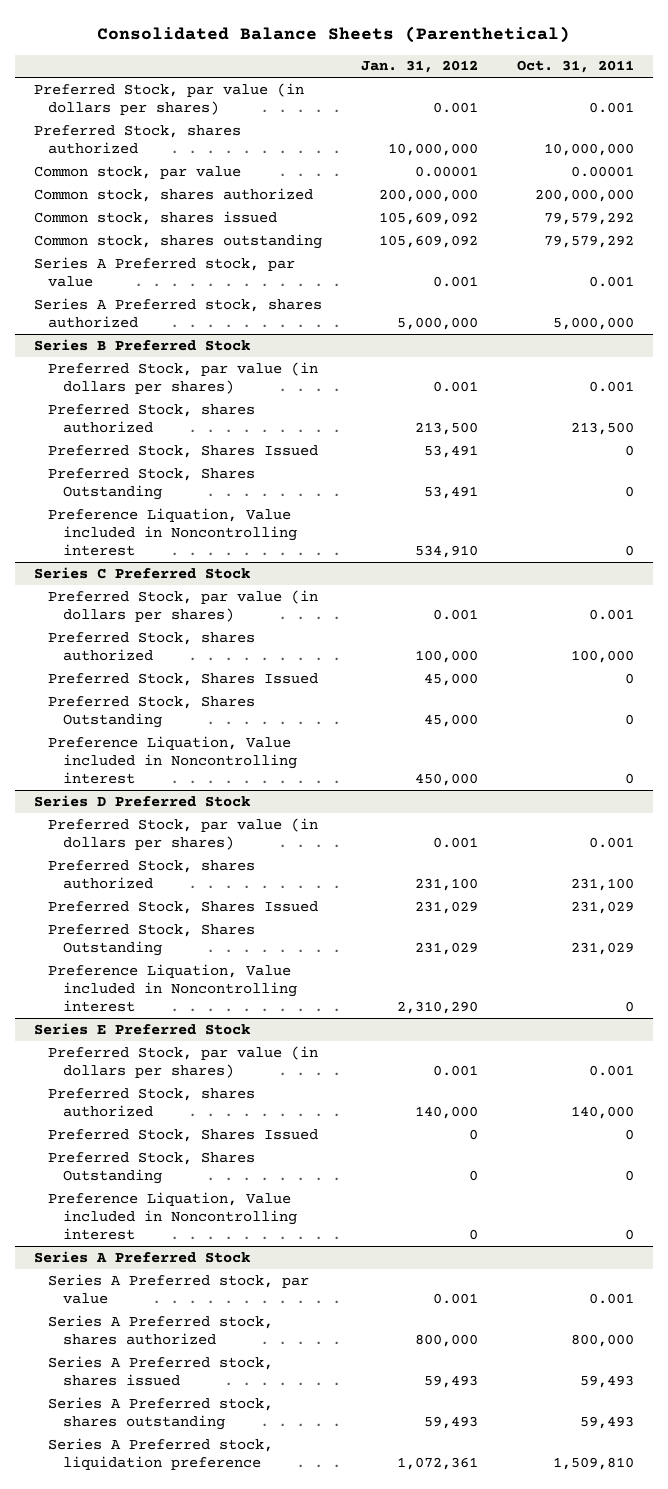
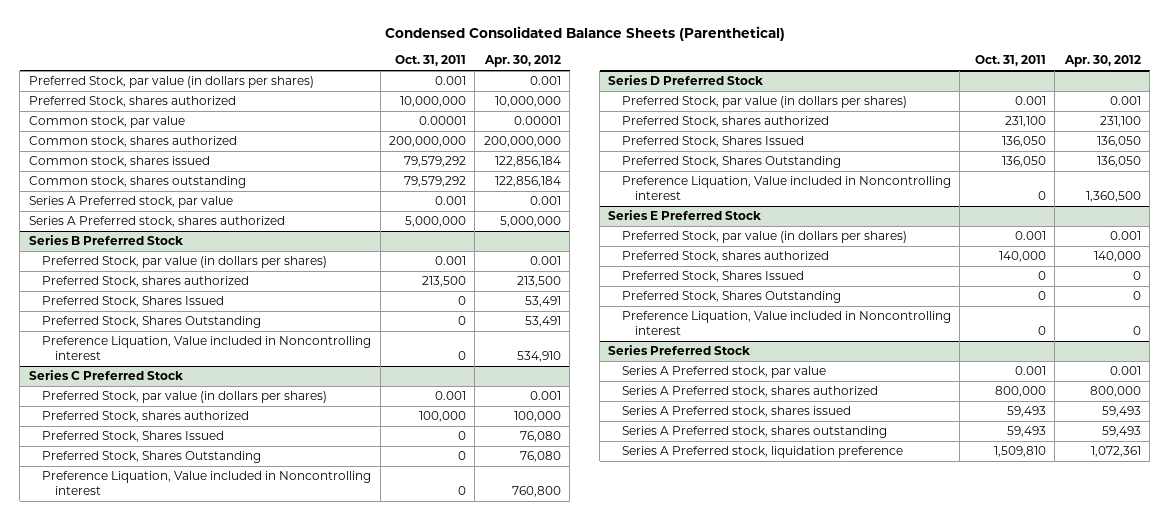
[96,25,570,43] Consolidated Balance Sheets (Parenthetical) -> [384,26,785,42] Condensed Consolidated Balance Sheets (Parenthetical)
[360,60,478,74] Jan. 31, 2012 -> none
none -> [483,55,561,68] Apr. 30, 2012
[570,900,634,914] 231,029 -> [1001,136,1046,148] 136,050
[570,942,634,956] 231,029 -> [1001,156,1046,168] 136,050
[34,1250,251,1263] Series A Preferred Stock -> [608,345,751,356] Series Preferred Stock

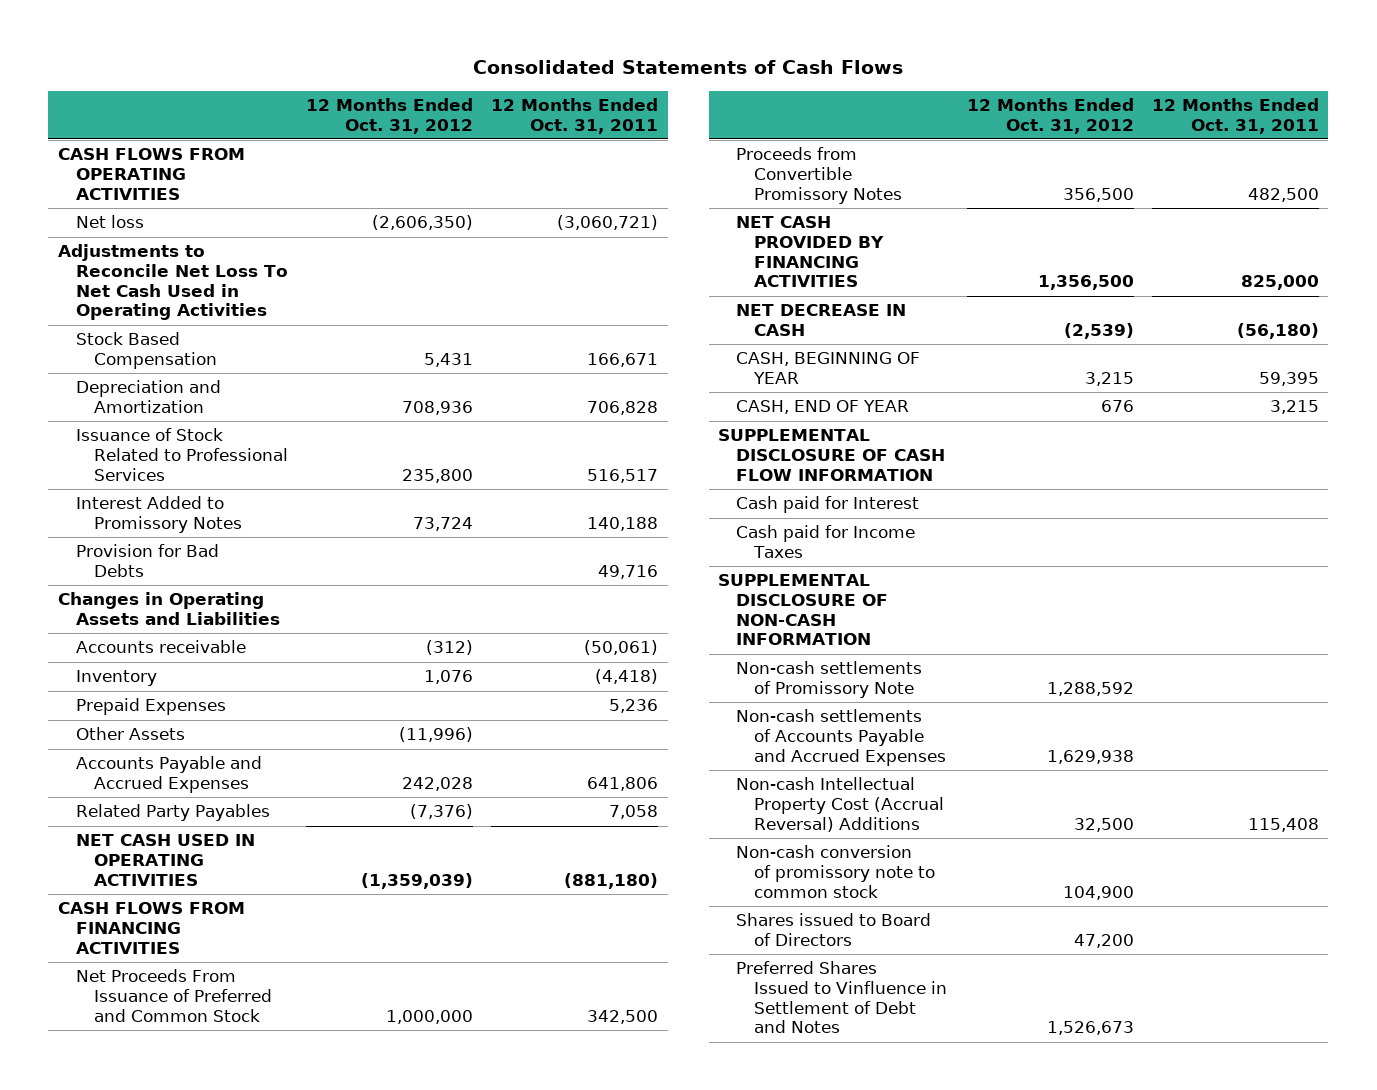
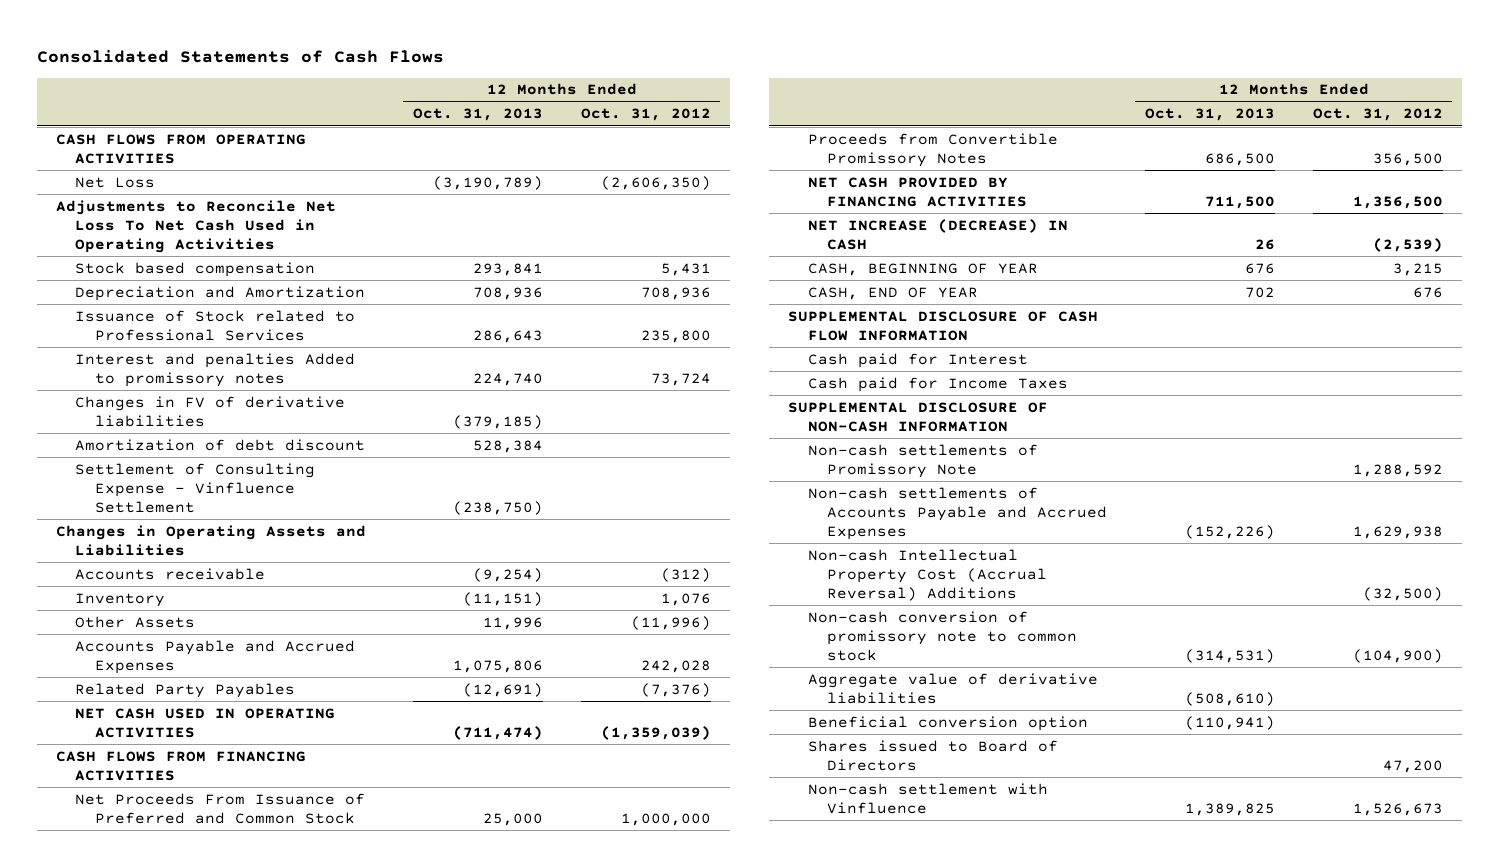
[491,98,659,134] 12 Months Ended Oct. 31, 2011 -> none
none -> [412,108,543,122] Oct. 31, 2013
[75,215,144,229] Net loss -> [75,176,156,188] Net Loss
[75,332,217,369] Stock Based Compensation -> [75,261,316,277] Stock based compensation
[75,544,219,577] Provision for Bad Debts -> none
[75,428,288,481] Issuance of Stock Related to Professional Services -> [75,309,356,341] Issuance of Stock related to Professional Services
[75,496,242,533] Interest Added to Promissory Notes -> [75,352,356,387] Interest and penalties Added to promissory notes
none -> [75,395,346,427] Changes in FV of derivative liabilities
none -> [75,438,366,451] Amortization of debt discount
none -> [75,462,316,513] Settlement of Consulting Expense - Vinfluence Settlement
[75,698,226,716] Prepaid Expenses -> none
[736,304,907,336] NET DECREASE IN CASH -> [807,218,1068,250] NET INCREASE (DECREASE) IN CASH
[1073,817,1134,832] 32,500 -> [1362,586,1443,601] (32,500)
[1062,885,1134,900] 104,900 -> [1352,648,1443,663] (104,900)
none -> [807,672,1098,704] Aggregate value of derivative liabilities
none -> [807,715,1088,731] Beneficial conversion option
[736,961,948,1034] Preferred Shares Issued to Vinfluence in Settlement of Debt and Notes -> [807,782,1048,814] Non-cash settlement with Vinfluence

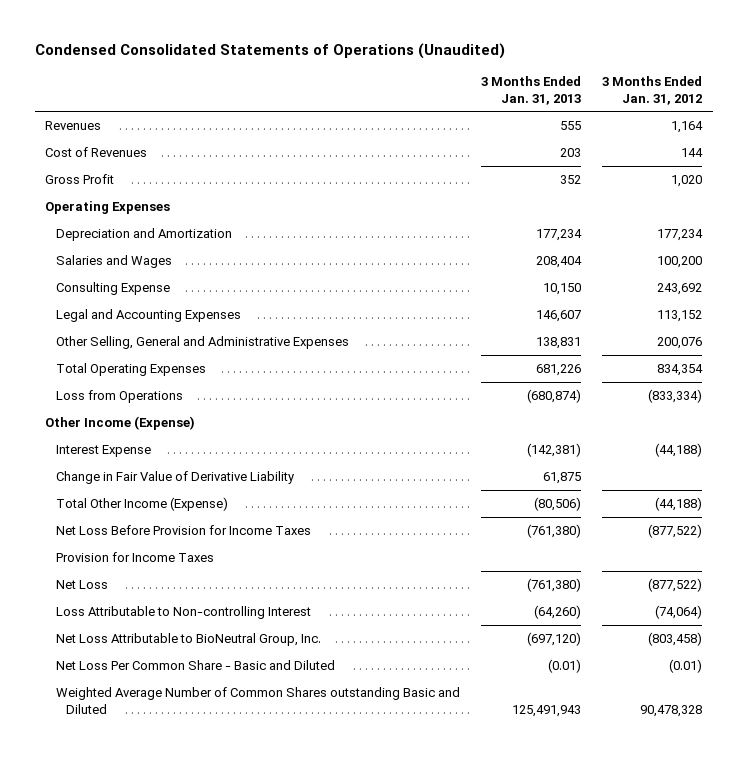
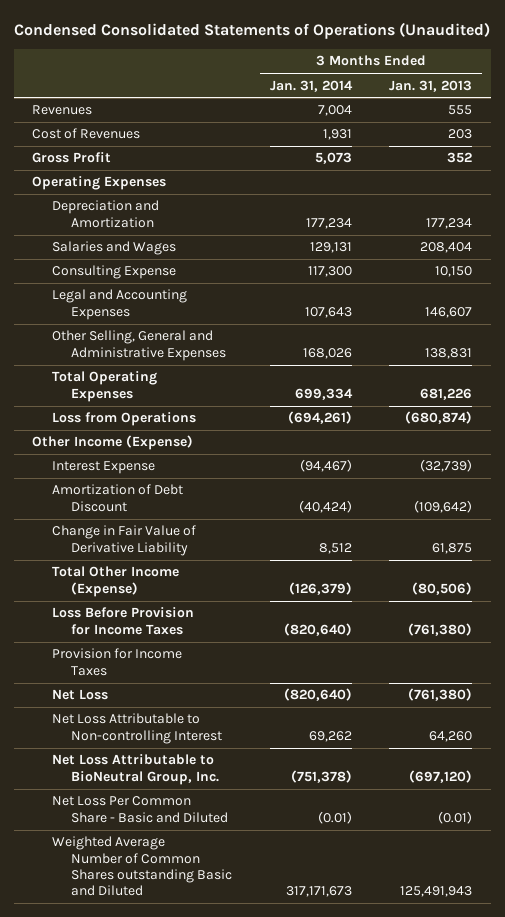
[602,75,703,105] 3 Months Ended Jan. 31, 2012 -> none
none -> [269,79,353,92] Jan. 31, 2014
[527,442,582,457] (142,381) -> [420,459,473,473] (32,739)
none -> [51,484,183,512] Amortization of Debt Discount
[55,524,311,535] Net Loss Before Provision for Income Taxes -> [51,607,194,635] Loss Before Provision for Income Taxes
[55,605,311,619] Loss Attributable to Non-controlling Interest -> [51,713,223,744] Net Loss Attributable to Non-controlling Interest
[534,604,582,619] (64,260) -> [429,730,473,742] 64,260

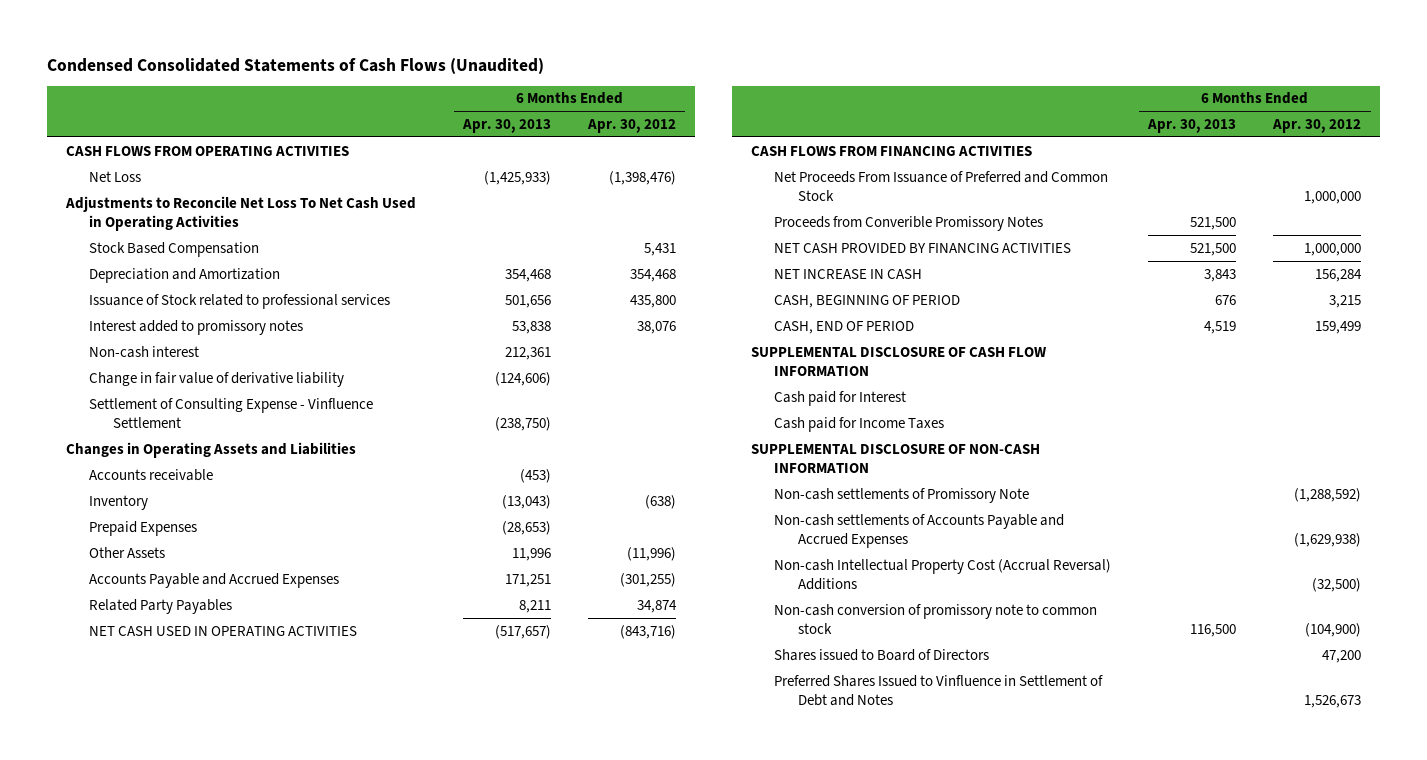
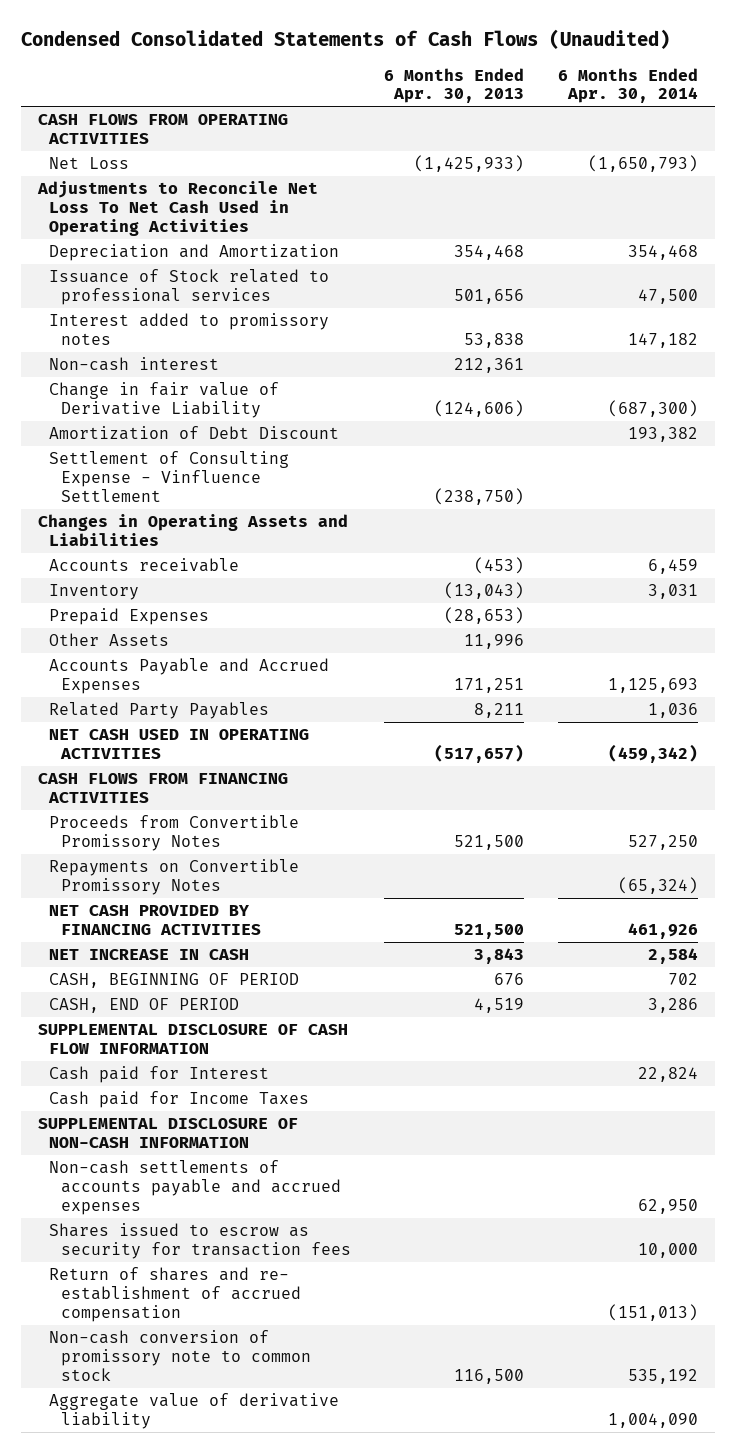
[587,118,677,133] Apr. 30, 2012 -> none
none -> [557,67,698,104] 6 Months Ended Apr. 30, 2014
[89,241,260,257] Stock Based Compensation -> none
[89,371,345,387] Change in fair value of derivative liability -> [49,382,280,418] Change in fair value of Derivative Liability
none -> [49,426,340,441] Amortization of Debt Discount
[774,170,1109,201] Net Proceeds From Issuance of Preferred and Common Stock -> none
[774,215,1044,231] Proceeds from Converible Promissory Notes -> [49,815,300,851] Proceeds from Convertible Promissory Notes
none -> [49,859,300,895] Repayments on Convertible Promissory Notes
[774,487,1030,503] Non-cash settlements of Promissory Note -> none
[774,558,1112,590] Non-cash Intellectual Property Cost (Accrual Reversal) Additions -> none
[774,513,1065,548] Non-cash settlements of Accounts Payable and Accrued Expenses -> [49,1160,341,1215] Non-cash settlements of accounts payable and accrued expenses
none -> [49,1223,351,1259] Shares issued to escrow as security for transaction fees
none -> [49,1267,301,1322] Return of shares and re- establishment of accrued compensation
[774,648,990,661] Shares issued to Board of Directors -> none
[774,674,1104,706] Preferred Shares Issued to Vinfluence in Settlement of Debt and Notes -> none
none -> [49,1393,340,1429] Aggregate value of derivative liability

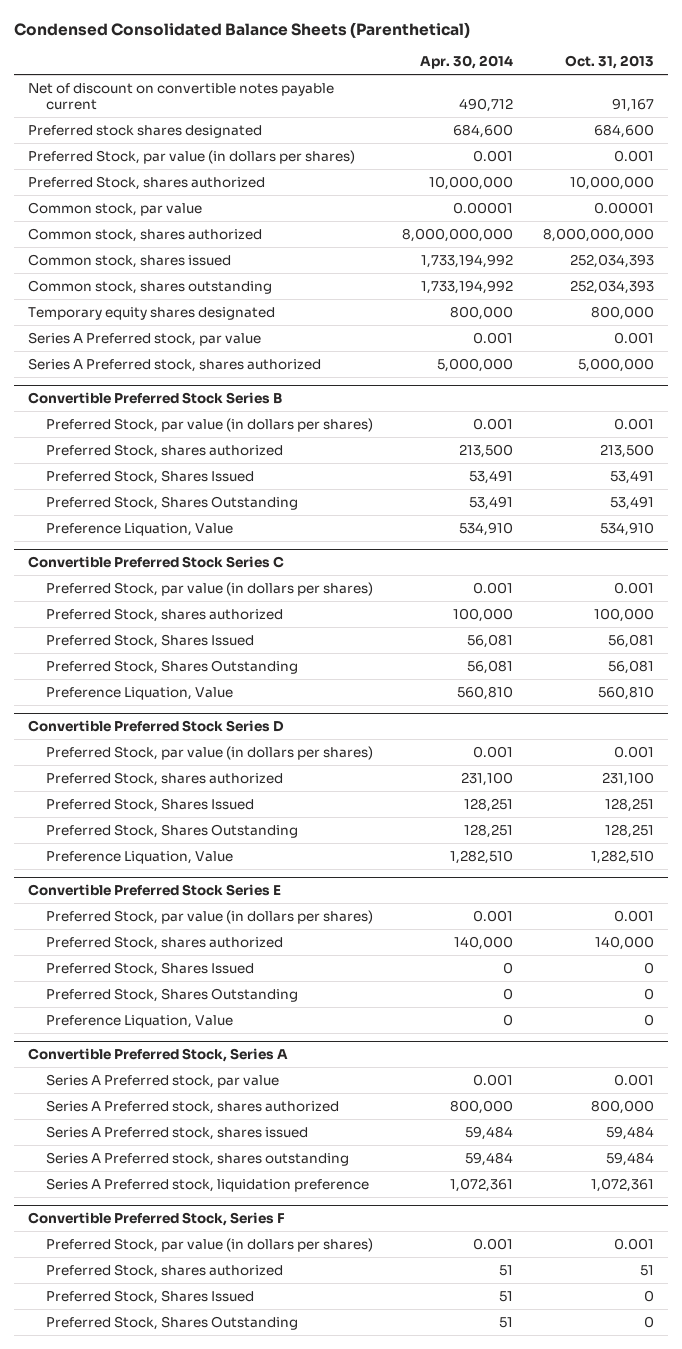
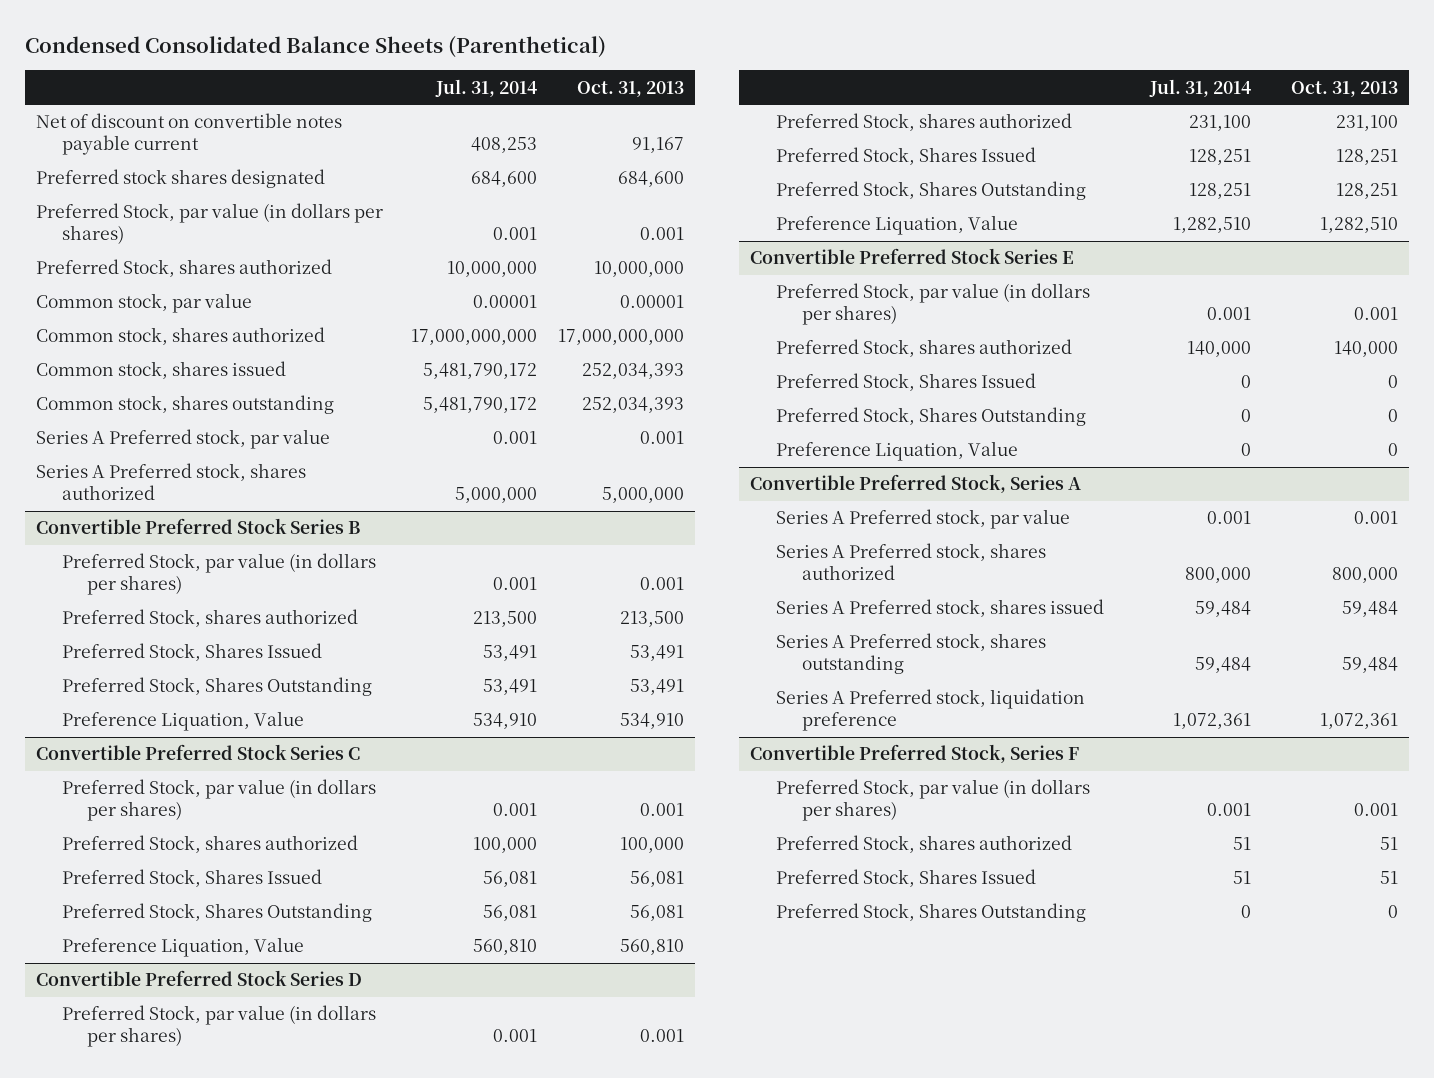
[420,55,514,70] Apr. 30, 2014 -> none
none -> [434,78,537,97] Jul. 31, 2014
[542,227,654,242] 8,000,000,000 -> [558,329,685,346] 17,000,000,000
[28,306,276,320] Temporary equity shares designated -> none
[643,1289,654,1302] 0 -> [1380,871,1399,885] 51

